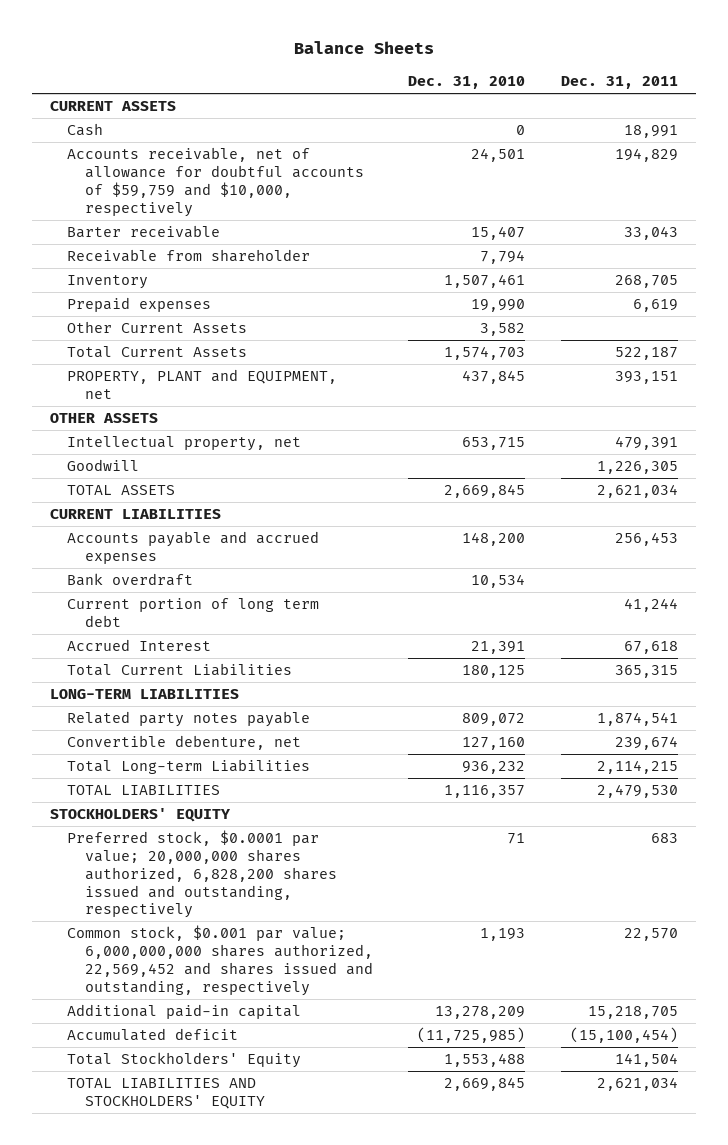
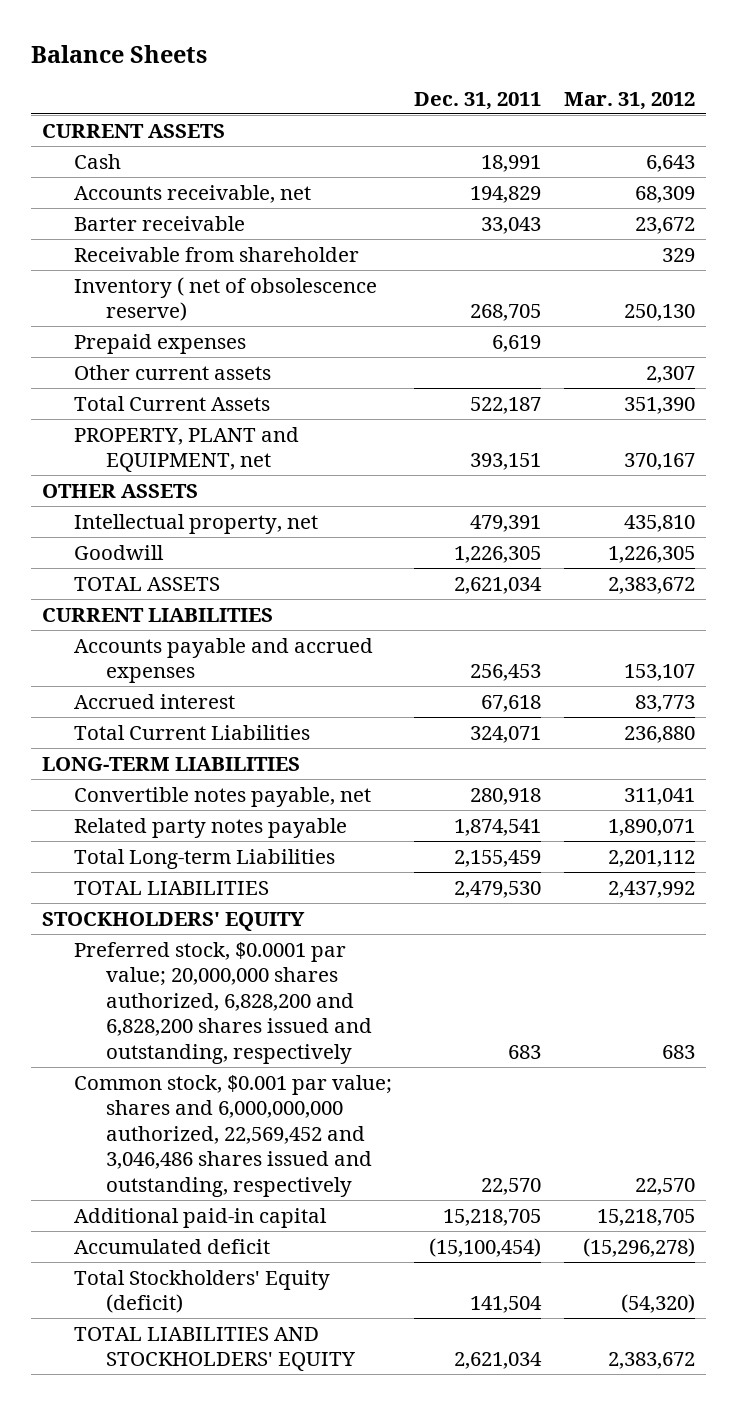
[408,76,526,90] Dec. 31, 2010 -> none
none -> [563,91,695,110] Mar. 31, 2012
[67,147,364,217] Accounts receivable, net of allowance for doubtful accounts of $59,759 and $10,000, respectively -> [73,184,311,203] Accounts receivable, net
[67,275,149,290] Inventory -> [73,276,377,322] Inventory ( net of obsolescence reserve)
[67,321,248,334] Other Current Assets -> [73,364,271,380] Other current assets
[67,573,194,587] Bank overdraft -> none
[67,598,320,628] Current portion of long term debt -> none
[67,639,212,652] Accrued Interest -> [73,693,235,709] Accrued interest
[615,665,679,679] 365,315 -> [470,725,542,743] 324,071
none -> [73,786,371,807] Convertible notes payable, net
[67,735,302,751] Convertible debenture, net -> none
[597,760,679,775] 2,114,215 -> [454,849,542,867] 2,155,459
[67,830,337,919] Preferred stock, $0.0001 par value; 20,000,000 shares authorized, 6,828,200 shares issued and outstanding, respectively -> [73,941,372,1065] Preferred stock, $0.0001 par value; 20,000,000 shares authorized, 6,828,200 and 6,828,200 shares issued and outstanding, respectively
[67,925,373,996] Common stock, $0.001 par value; 6,000,000,000 shares authorized, 22,569,452 and shares issued and outstanding, respectively -> [73,1074,392,1198] Common stock, $0.001 par value; shares and 6,000,000,000 authorized, 22,569,452 and 3,046,486 shares issued and outstanding, respectively
[67,1052,302,1069] Total Stockholders' Equity -> [73,1269,330,1314] Total Stockholders' Equity (deficit)

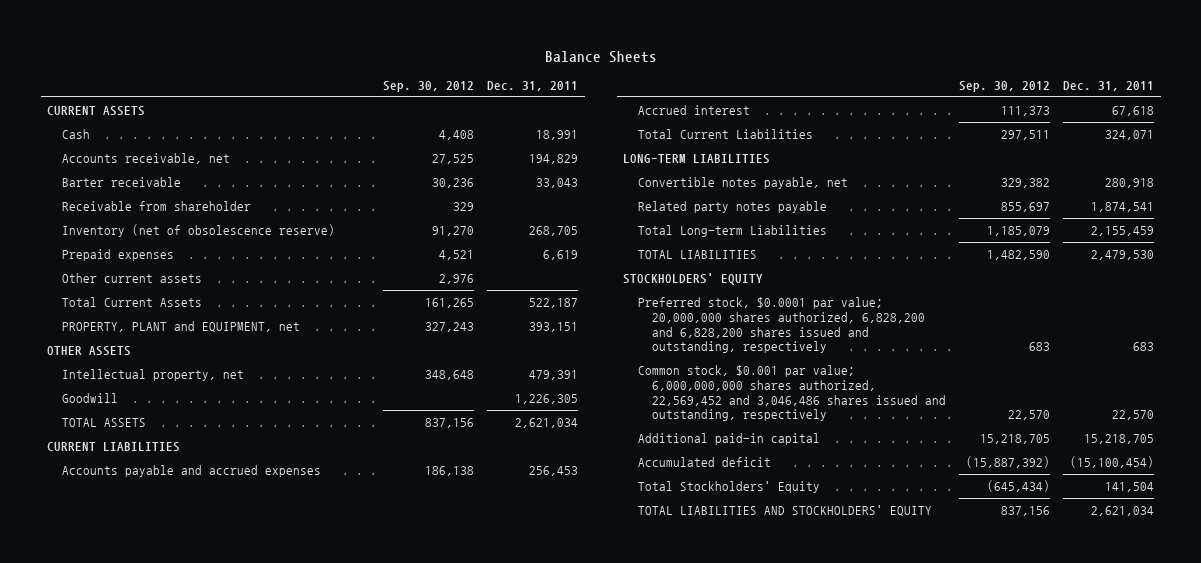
[563,91,695,110] Mar. 31, 2012 -> none
none -> [383,81,475,93] Sep. 30, 2012
[73,276,377,322] Inventory ( net of obsolescence reserve) -> [61,223,335,237] Inventory (net of obsolescence reserve)
[73,1074,392,1198] Common stock, $0.001 par value; shares and 6,000,000,000 authorized, 22,569,452 and 3,046,486 shares issued and outstanding, respectively -> [637,364,947,422] Common stock, $0.001 par value; 6,000,000,000 shares authorized, 22,569,452 and 3,046,486 shares issued and outstanding, respectively
[73,1269,330,1314] Total Stockholders' Equity (deficit) -> [637,480,820,493] Total Stockholders' Equity

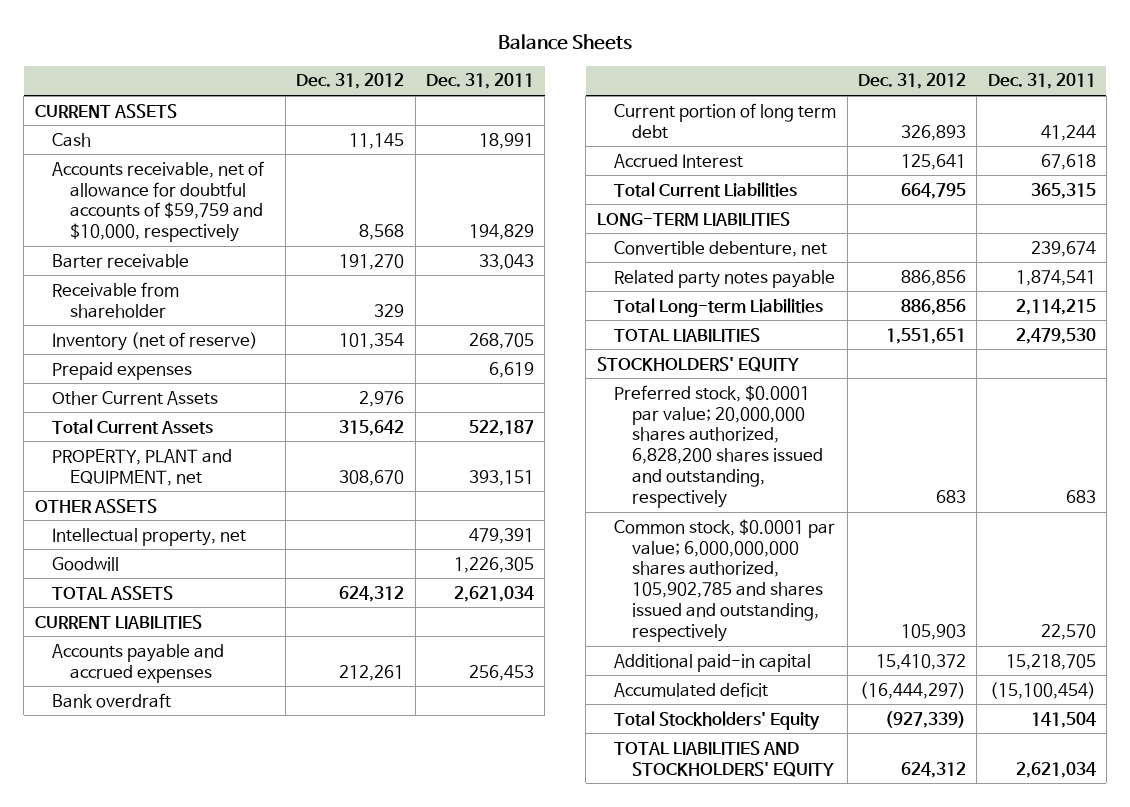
[383,81,475,93] Sep. 30, 2012 -> none
none -> [296,73,405,90] Dec. 31, 2012
[61,152,230,164] Accounts receivable, net -> [52,160,265,243] Accounts receivable, net of allowance for doubtful accounts of $59,759 and $10,000, respectively
[61,223,335,237] Inventory (net of obsolescence reserve) -> [52,331,259,351] Inventory (net of reserve)
[61,272,202,283] Other current assets -> [52,390,219,405] Other Current Assets
none -> [52,692,172,708] Bank overdraft
none -> [614,102,837,139] Current portion of long term debt
[637,104,750,115] Accrued interest -> [614,153,744,168] Accrued Interest
[1105,129,1155,140] 324,071 -> [1030,182,1096,199] 365,315
[637,176,848,189] Convertible notes payable, net -> none
none -> [614,240,828,257] Convertible debenture, net
[1091,225,1155,236] 2,155,459 -> [1015,298,1096,315] 2,114,215
[637,296,926,354] Preferred stock, $0.0001 par value; 20,000,000 shares authorized, 6,828,200 and 6,828,200 shares issued and outstanding, respectively -> [614,384,823,509] Preferred stock, $0.0001 par value; 20,000,000 shares authorized, 6,828,200 shares issued and outstanding, respectively
[637,364,947,422] Common stock, $0.001 par value; 6,000,000,000 shares authorized, 22,569,452 and 3,046,486 shares issued and outstanding, respectively -> [614,518,836,643] Common stock, $0.0001 par value; 6,000,000,000 shares authorized, 105,902,785 and shares issued and outstanding, respectively

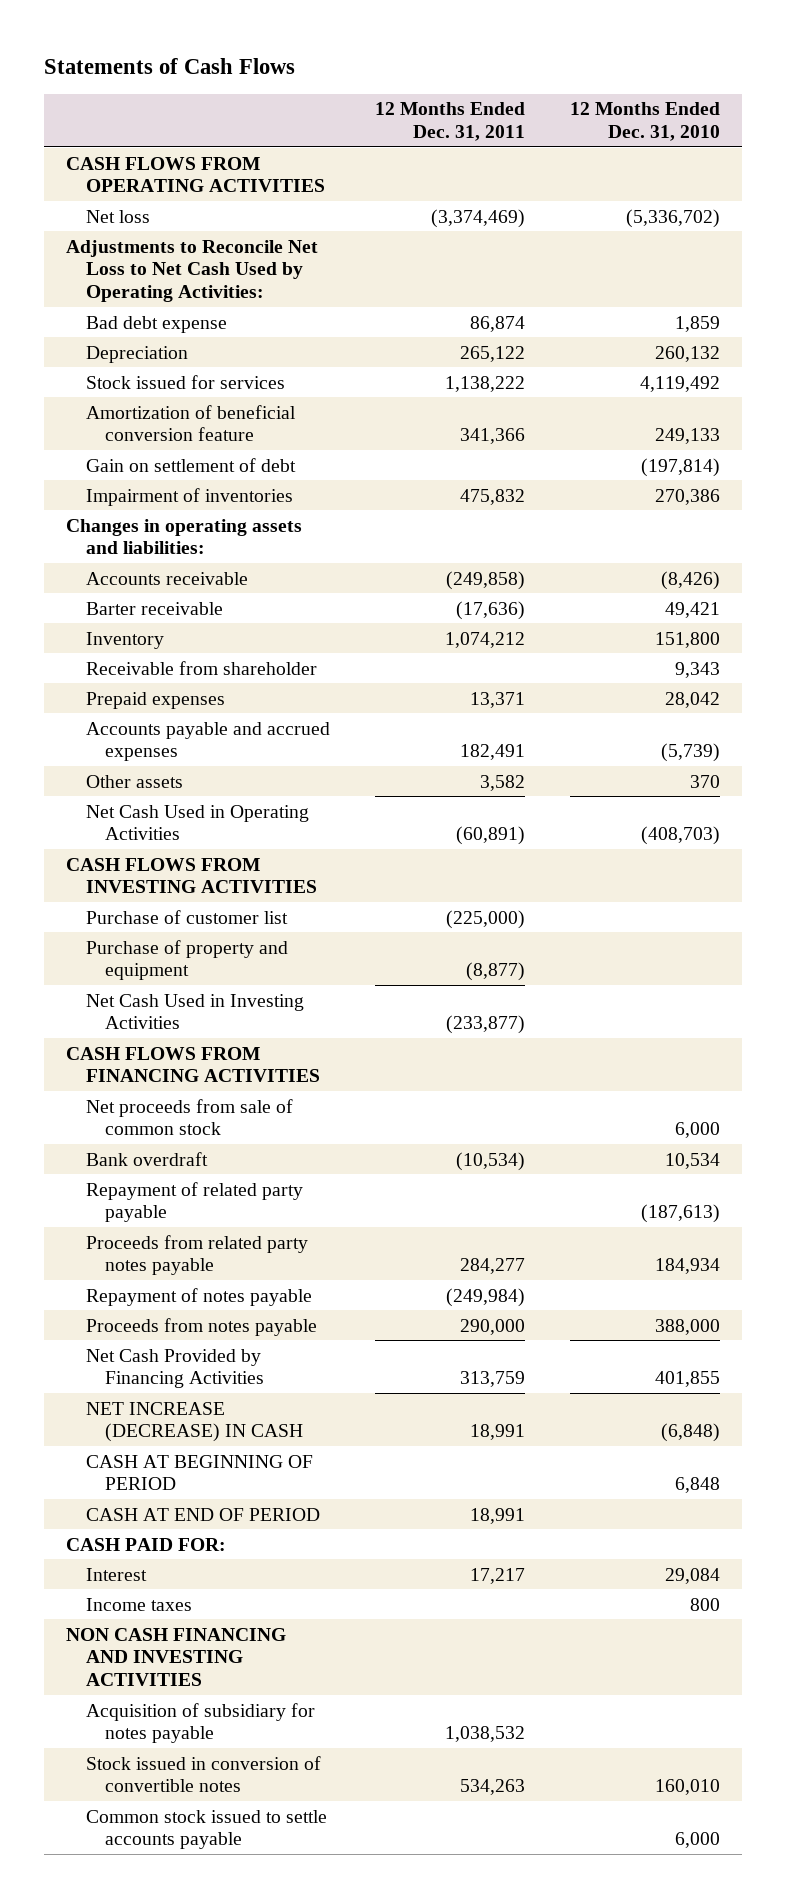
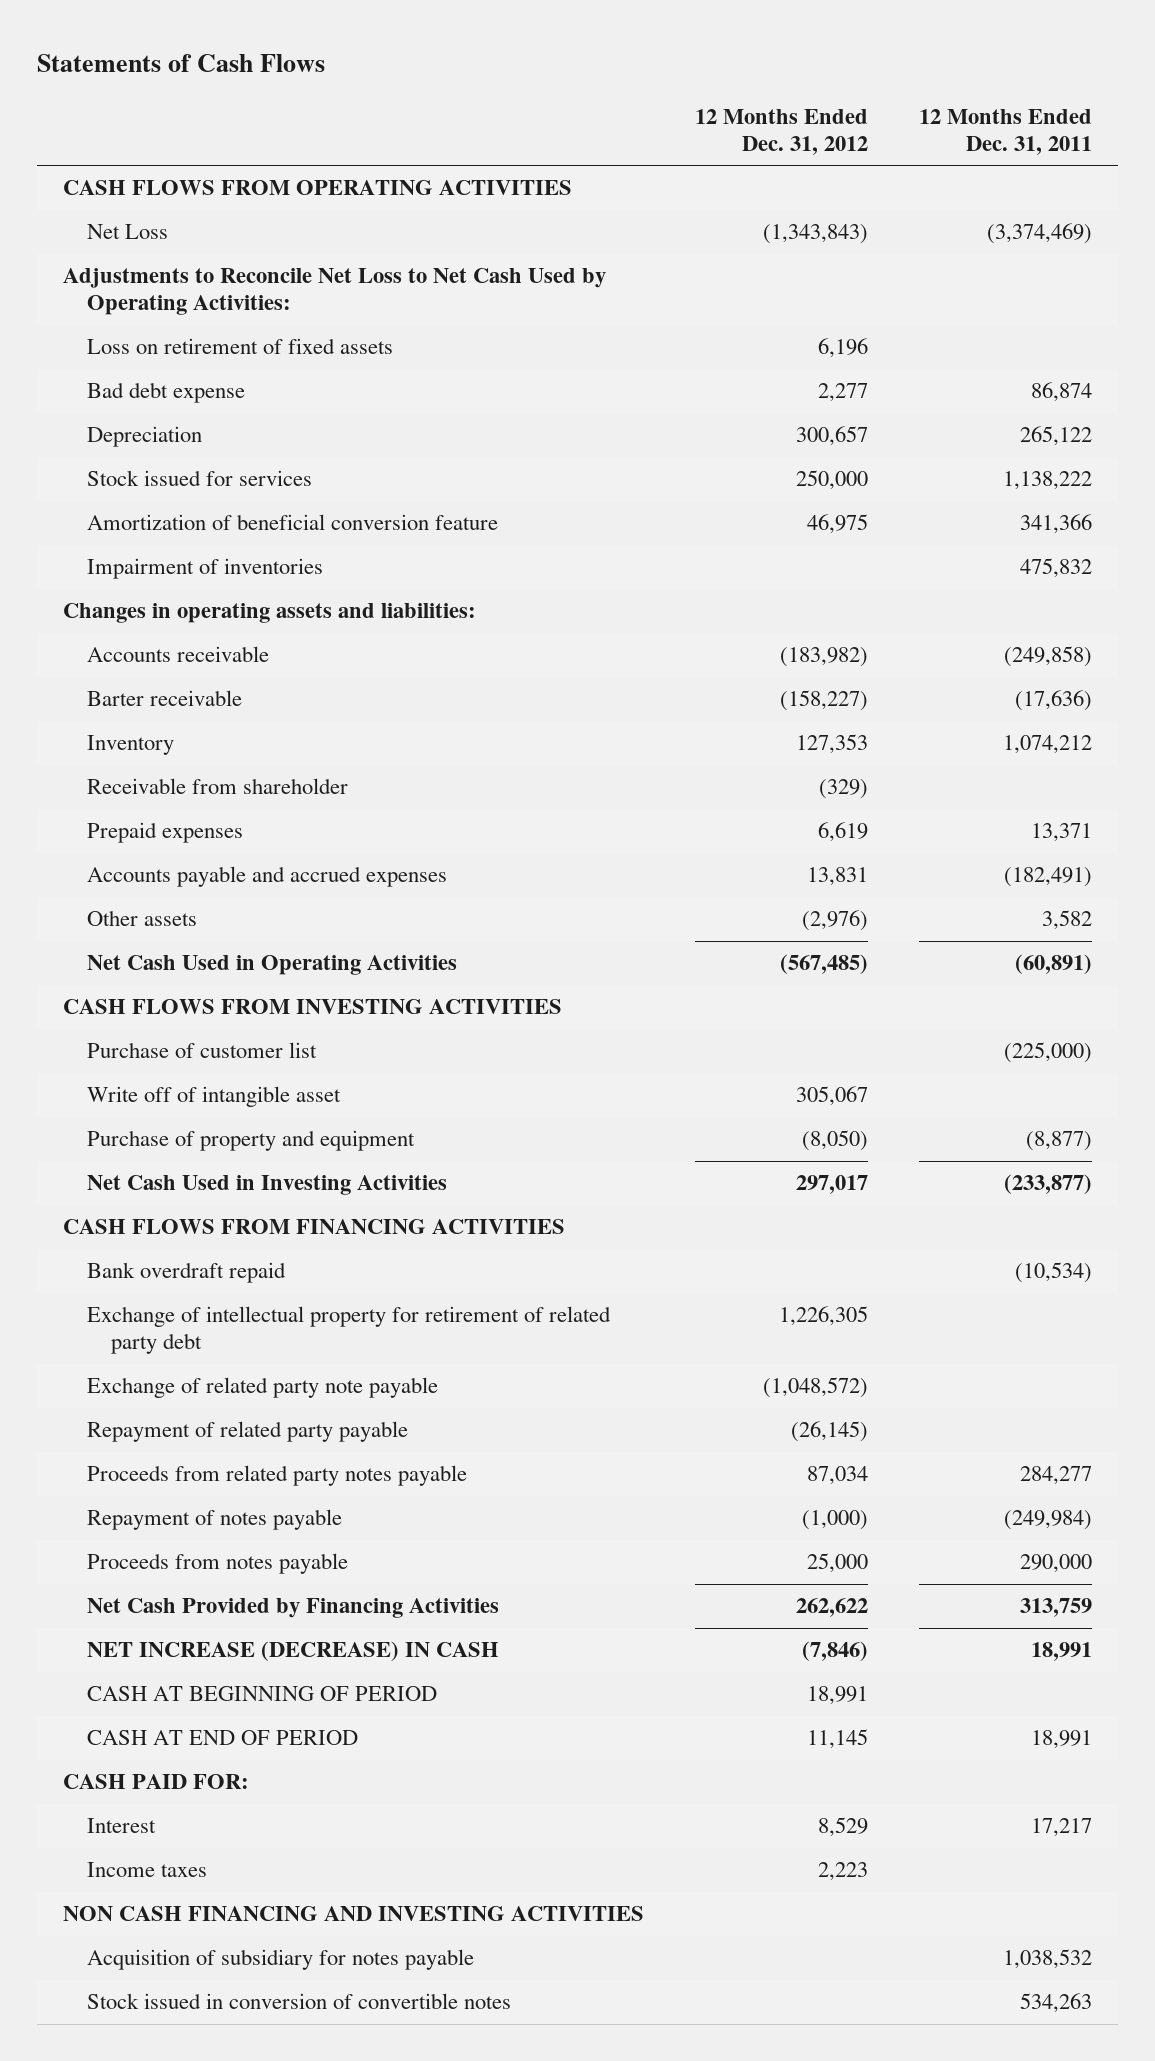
[569,102,720,142] 12 Months Ended Dec. 31, 2010 -> none
none -> [694,109,868,156] 12 Months Ended Dec. 31, 2012
[85,209,150,223] Net loss -> [86,224,168,240] Net Loss
none -> [86,338,393,355] Loss on retirement of fixed assets
[85,457,296,472] Gain on settlement of debt -> none
[459,744,525,761] 182,491 -> [1004,867,1093,888] (182,491)
none -> [86,1086,341,1108] Write off of intangible asset
[85,1098,293,1136] Net proceeds from sale of common stock -> none
[85,1151,208,1166] Bank overdraft -> [86,1262,286,1284] Bank overdraft repaid
none -> [86,1306,611,1355] Exchange of intellectual property for retirement of related party debt
none -> [86,1377,438,1399] Exchange of related party note payable
[85,1809,327,1850] Common stock issued to settle accounts payable -> none

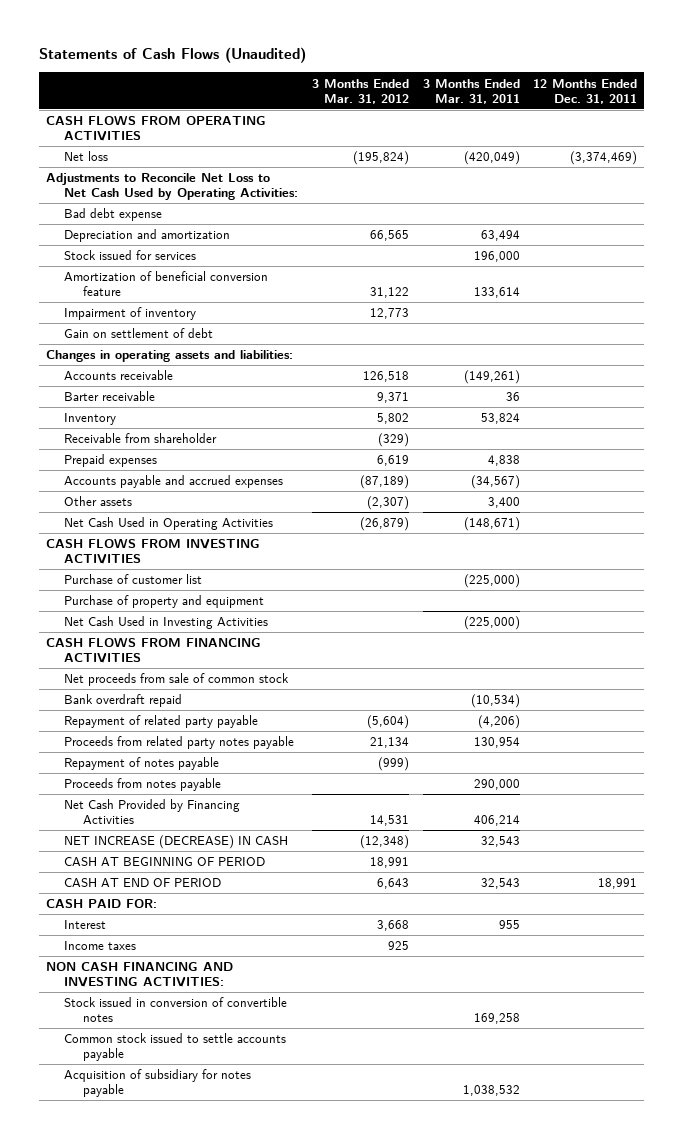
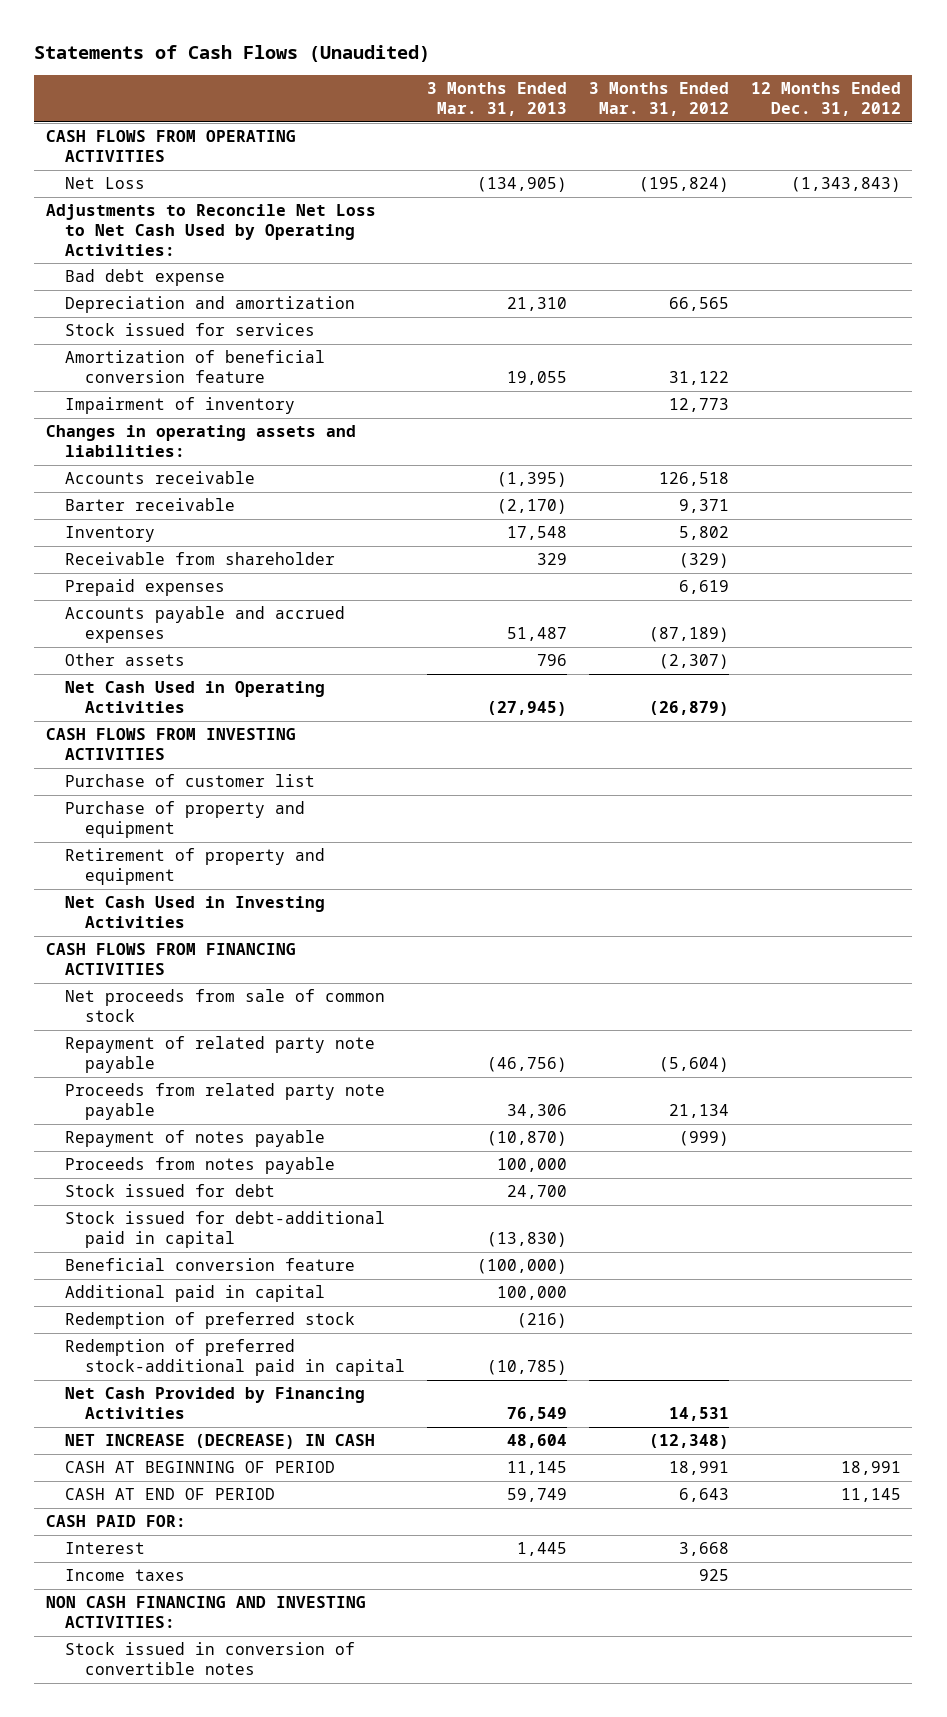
[422,78,520,104] 3 Months Ended Mar. 31, 2011 -> none
[533,78,638,104] 12 Months Ended Dec. 31, 2011 -> none
none -> [426,82,567,116] 3 Months Ended Mar. 31, 2013
none -> [751,82,902,116] 12 Months Ended Dec. 31, 2012
[64,151,109,162] Net loss -> [65,177,146,190] Net Loss
[64,328,214,339] Gain on settlement of debt -> none
none -> [65,848,326,885] Retirement of property and equipment
[64,694,183,708] Bank overdraft repaid -> none
[64,715,259,729] Repayment of related party payable -> [65,1036,376,1073] Repayment of related party note payable
[64,736,295,750] Proceeds from related party notes payable -> [65,1083,386,1120] Proceeds from related party note payable
none -> [65,1184,276,1198] Stock issued for debt
none -> [65,1211,386,1248] Stock issued for debt-additional paid in capital
none -> [65,1258,356,1272] Beneficial conversion feature
none -> [65,1285,326,1303] Additional paid in capital
none -> [65,1312,356,1330] Redemption of preferred stock
none -> [65,1339,405,1376] Redemption of preferred stock-additional paid in capital
[64,1033,287,1062] Common stock issued to settle accounts payable -> none
[64,1069,252,1098] Acquisition of subsidiary for notes payable -> none

